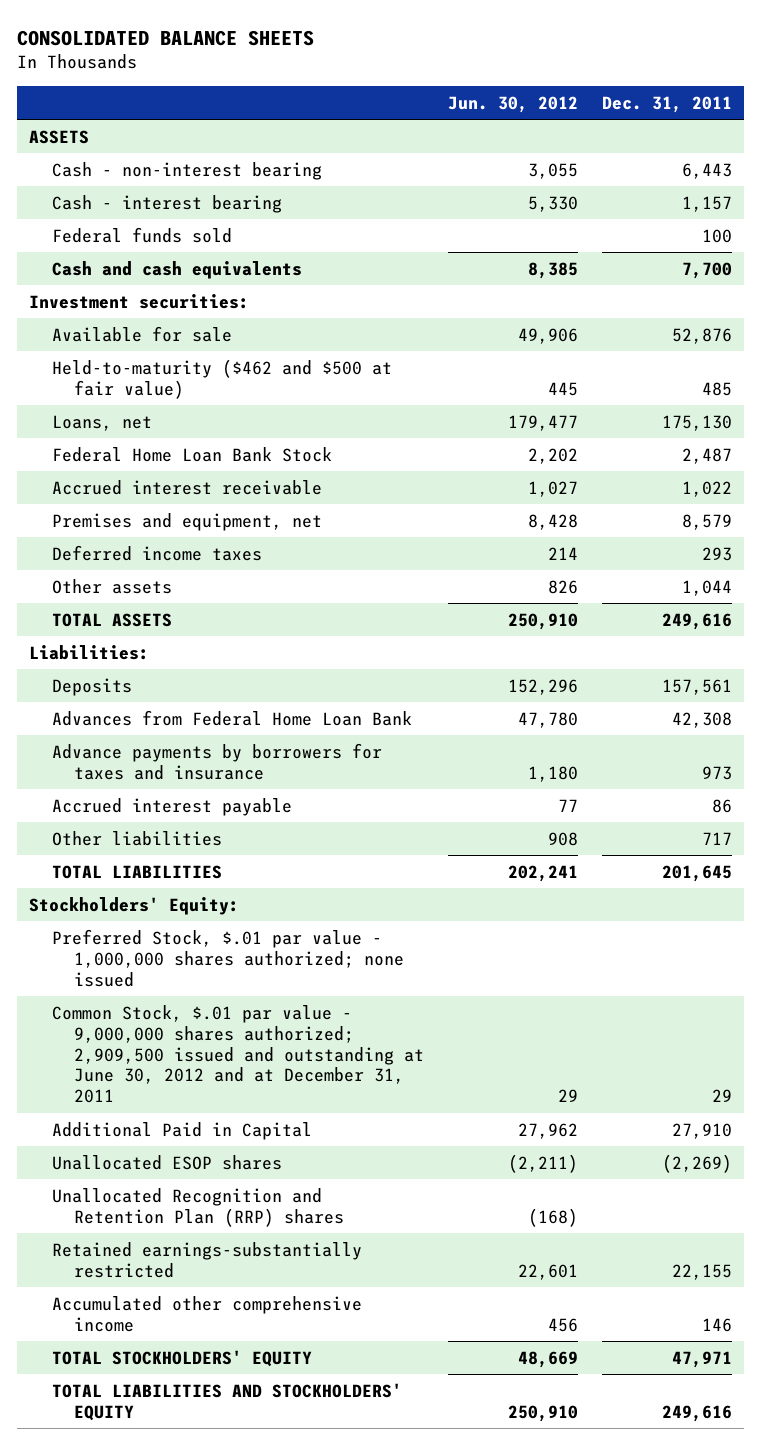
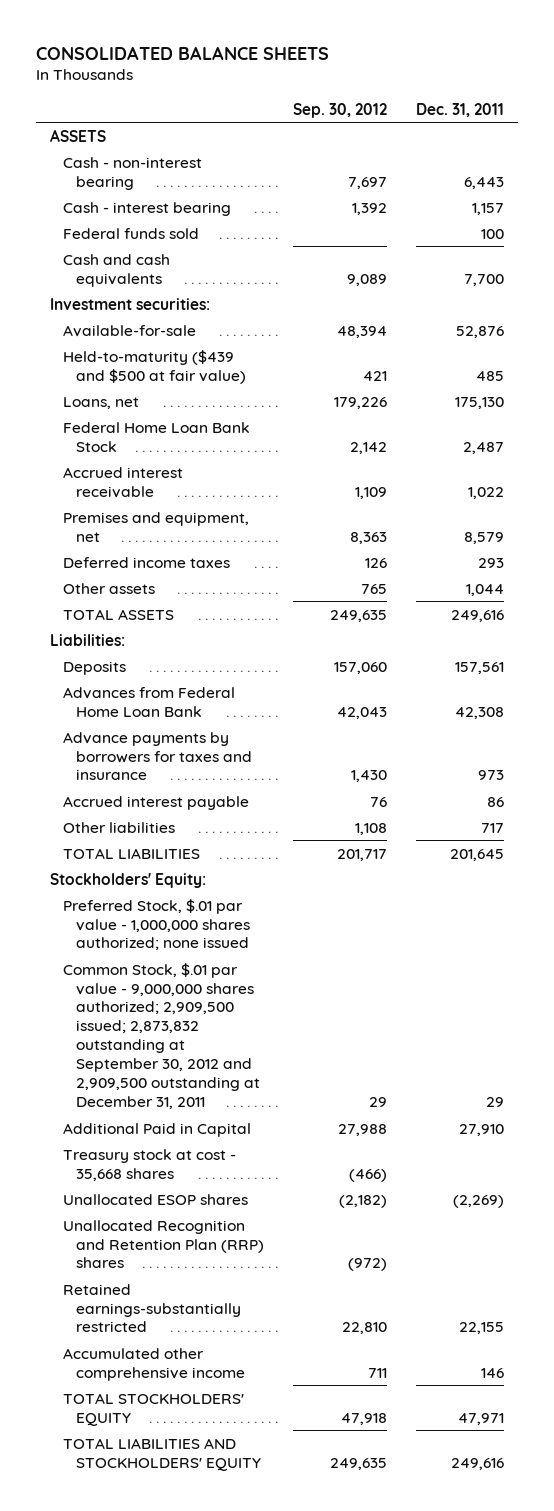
[447,95,578,113] Jun. 30, 2012 -> none
none -> [292,102,387,118] Sep. 30, 2012
[51,325,232,342] Available for sale -> [62,324,196,337] Available-for-sale
[51,358,392,399] Held-to-maturity ($462 and $500 at fair value) -> [62,349,246,384] Held-to-maturity ($439 and $500 at fair value)
[51,1004,425,1104] Common Stock, $.01 par value - 9,000,000 shares authorized; 2,909,500 issued and outstanding at June 30, 2012 and at December 31, 2011 -> [62,962,260,1110] Common Stock, $.01 par value - 9,000,000 shares authorized; 2,909,500 issued; 2,873,832 outstanding at September 30, 2012 and 2,909,500 outstanding at December 31, 2011
none -> [62,1148,236,1181] Treasury stock at cost - 35,668 shares

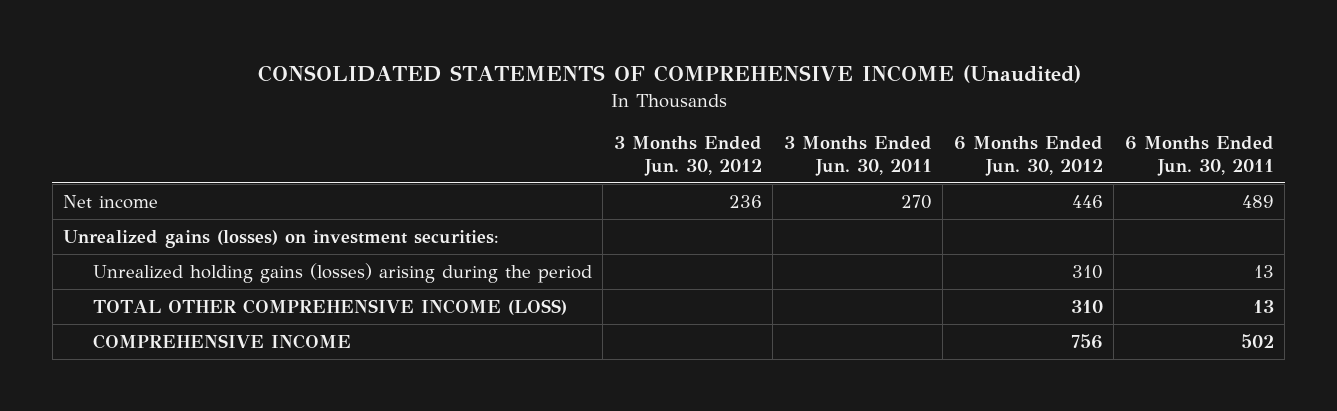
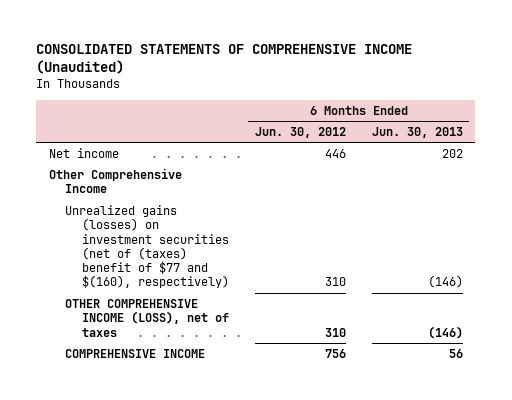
[613,136,762,176] 3 Months Ended Jun. 30, 2012 -> none
[783,136,932,176] 3 Months Ended Jun. 30, 2011 -> none
[1124,136,1274,176] 6 Months Ended Jun. 30, 2011 -> none
none -> [371,126,463,138] Jun. 30, 2013
[63,229,500,248] Unrealized gains (losses) on investment securities: -> [49,167,183,194] Other Comprehensive Income
[92,262,592,283] Unrealized holding gains (losses) arising during the period -> [65,204,229,289] Unrealized gains (losses) on investment securities (net of (taxes) benefit of $77 and $(160), respectively)
[92,298,567,315] TOTAL OTHER COMPREHENSIVE INCOME (LOSS) -> [65,298,229,337] OTHER COMPREHENSIVE INCOME (LOSS), net of taxes

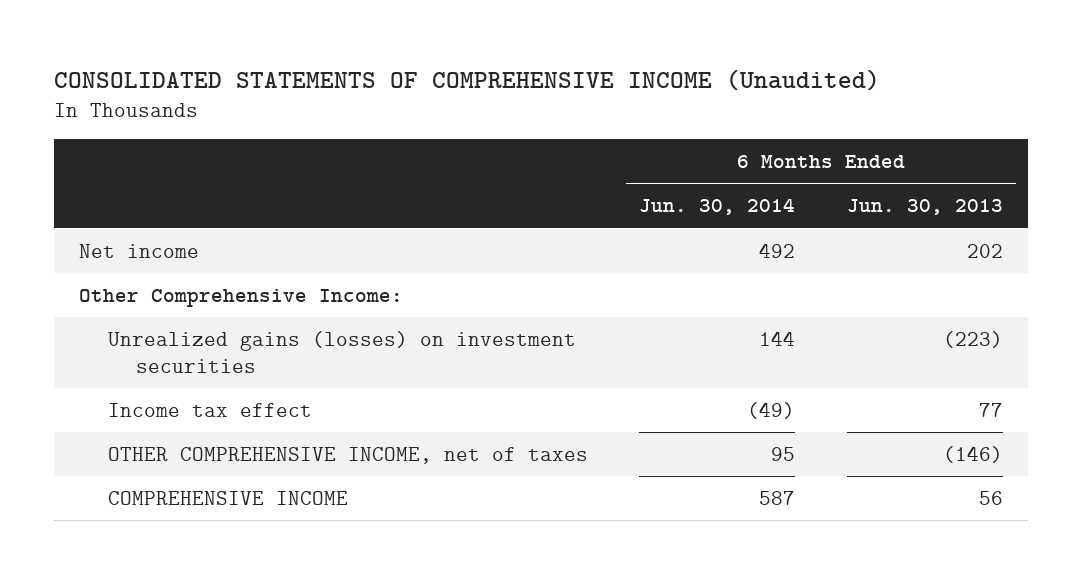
[254,126,346,138] Jun. 30, 2012 -> none
none -> [639,198,796,216] Jun. 30, 2014
[49,167,183,194] Other Comprehensive Income -> [79,288,404,307] Other Comprehensive Income:
[65,204,229,289] Unrealized gains (losses) on investment securities (net of (taxes) benefit of $77 and $(160), respectively) -> [107,330,576,373] Unrealized gains (losses) on investment securities
[427,275,463,289] (146) -> [942,330,1003,348] (223)
none -> [107,402,312,417] Income tax effect
[65,298,229,337] OTHER COMPREHENSIVE INCOME (LOSS), net of taxes -> [107,446,588,464] OTHER COMPREHENSIVE INCOME, net of taxes

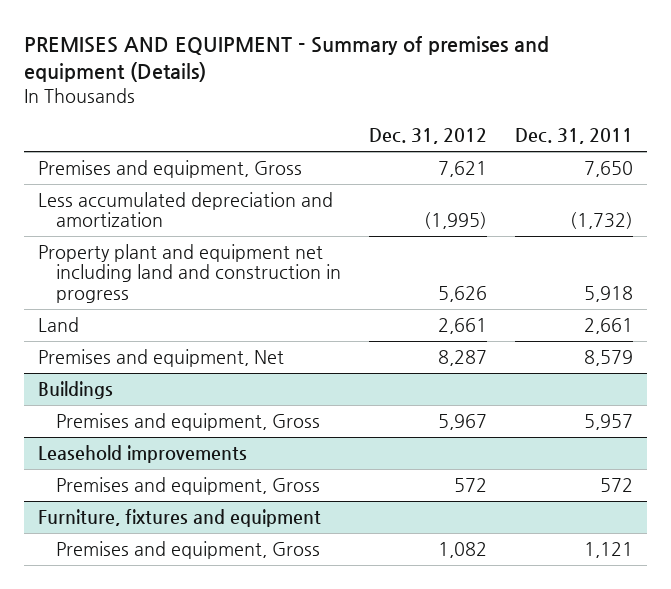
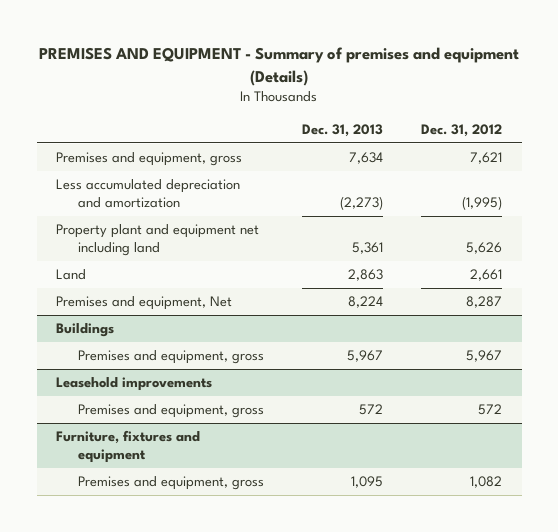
[515,128,634,145] Dec. 31, 2011 -> none
none -> [302,124,384,138] Dec. 31, 2013
[37,160,302,179] Premises and equipment, Gross -> [55,152,242,167] Premises and equipment, gross
[37,244,342,303] Property plant and equipment net including land and construction in progress -> [55,224,259,257] Property plant and equipment net including land
[56,413,321,432] Premises and equipment, Gross -> [78,350,265,365] Premises and equipment, gross
[56,477,321,496] Premises and equipment, Gross -> [78,404,265,419] Premises and equipment, gross
[56,541,321,560] Premises and equipment, Gross -> [78,476,265,491] Premises and equipment, gross

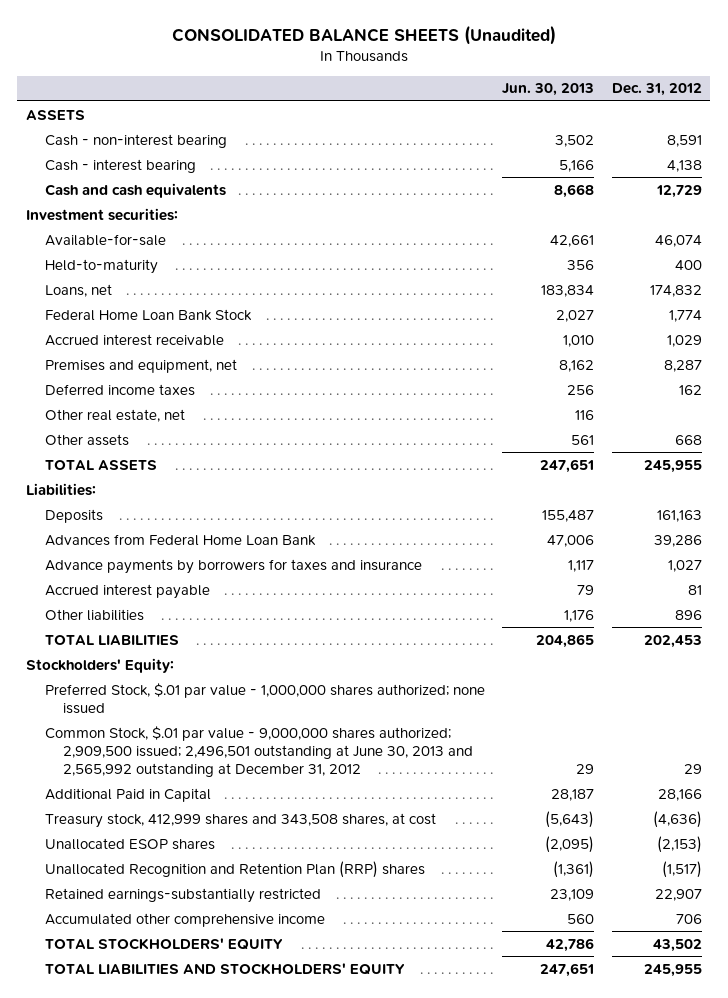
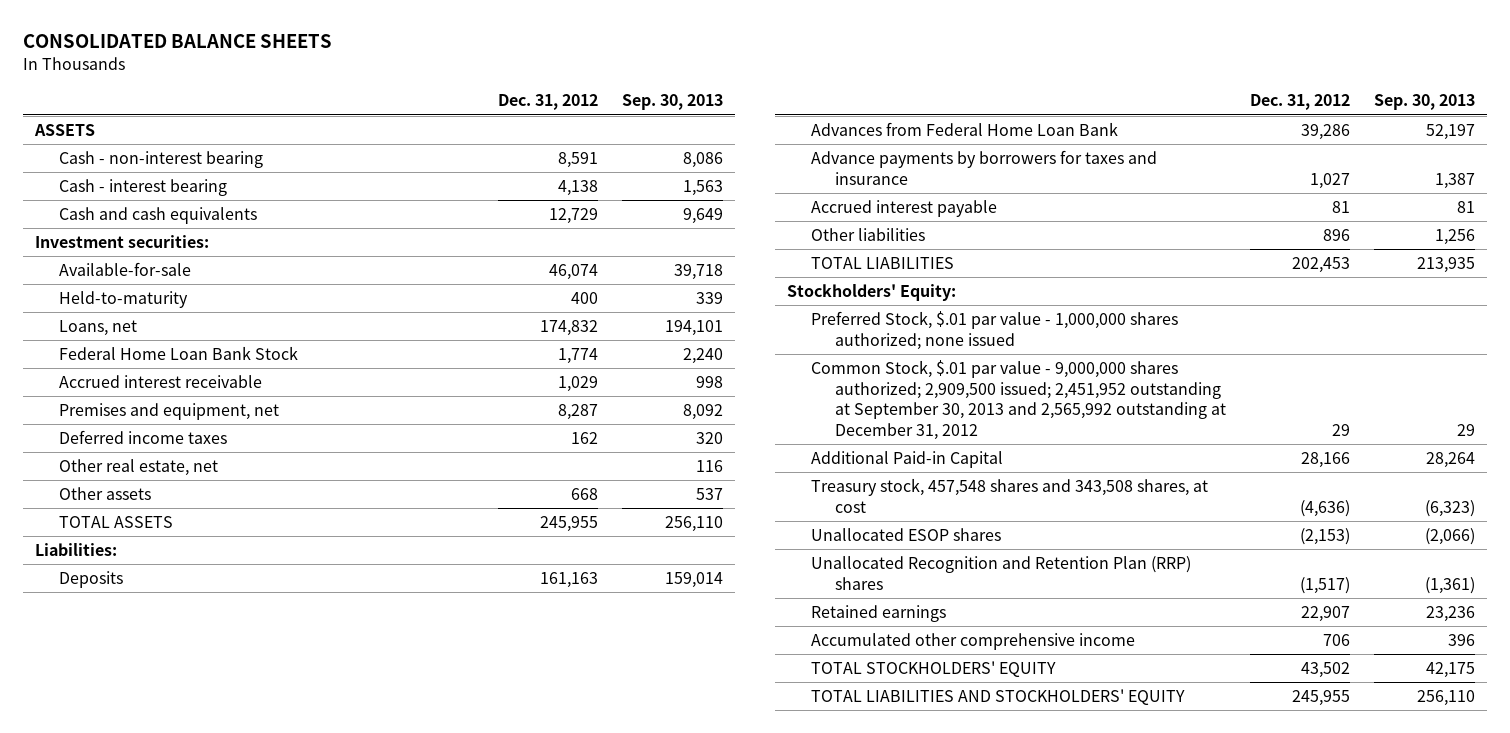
[171,24,556,45] CONSOLIDATED BALANCE SHEETS (Unaudited) -> [23,34,333,49] CONSOLIDATED BALANCE SHEETS
[502,83,595,97] Jun. 30, 2013 -> none
none -> [621,94,723,111] Sep. 30, 2013
[44,725,473,777] Common Stock, $.01 par value - 9,000,000 shares authorized; 2,909,500 issued; 2,496,501 outstanding at June 30, 2013 and 2,565,992 outstanding at December 31, 2012 -> [811,360,1226,441] Common Stock, $.01 par value - 9,000,000 shares authorized; 2,909,500 issued; 2,451,952 outstanding at September 30, 2013 and 2,565,992 outstanding at December 31, 2012
[44,787,211,802] Additional Paid in Capital -> [811,451,1004,469] Additional Paid-in Capital
[44,812,436,828] Treasury stock, 412,999 shares and 343,508 shares, at cost -> [811,478,1209,513] Treasury stock, 457,548 shares and 343,508 shares, at cost
[44,887,321,903] Retained earnings-substantially restricted -> [811,605,947,623] Retained earnings

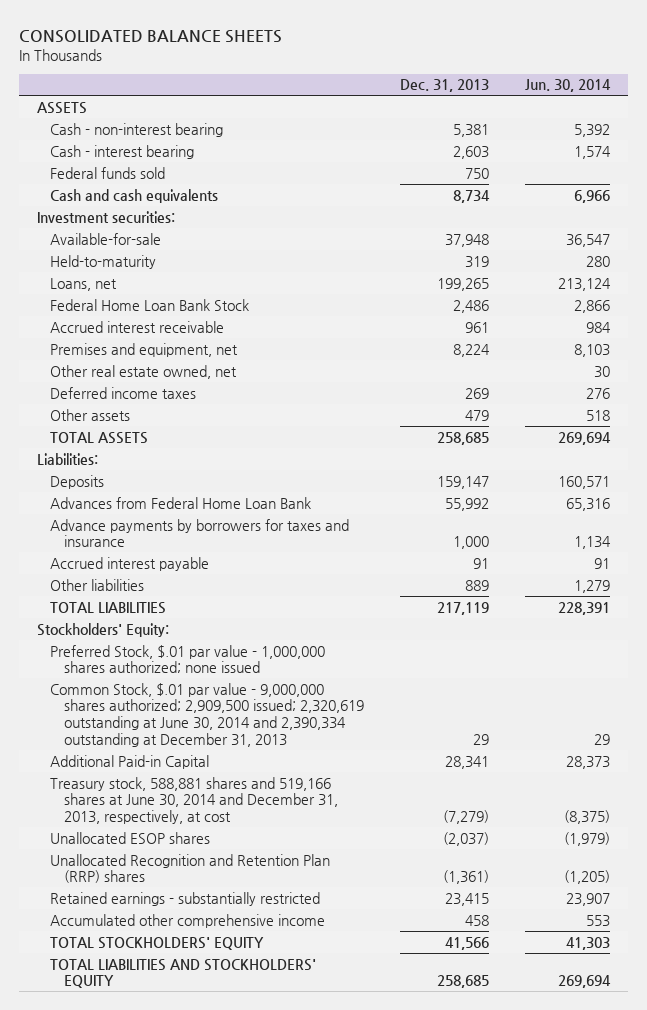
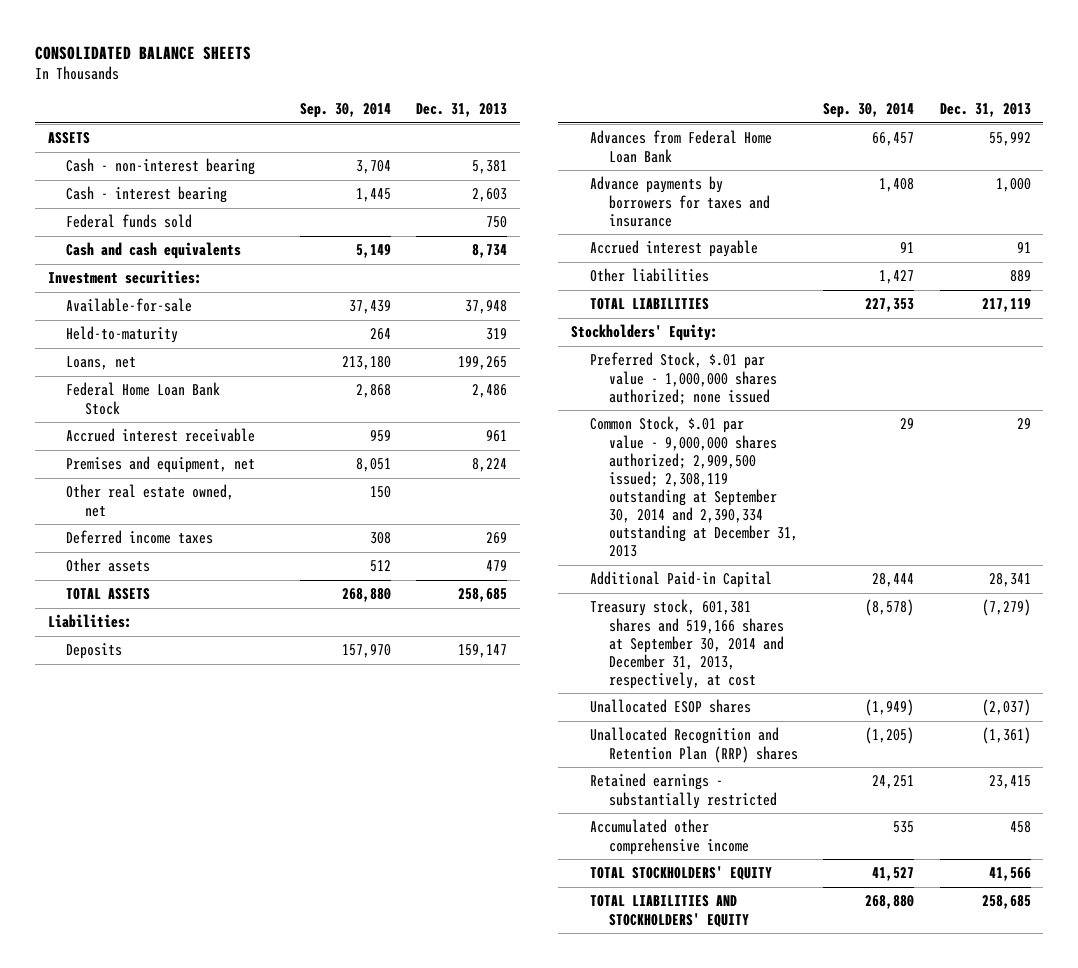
[524,79,611,93] Jun. 30, 2014 -> none
none -> [299,103,391,119] Sep. 30, 2014
[50,682,364,747] Common Stock, $.01 par value - 9,000,000 shares authorized; 2,909,500 issued; 2,320,619 outstanding at June 30, 2014 and 2,390,334 outstanding at December 31, 2013 -> [589,416,798,557] Common Stock, $.01 par value - 9,000,000 shares authorized; 2,909,500 issued; 2,308,119 outstanding at September 30, 2014 and 2,390,334 outstanding at December 31, 2013
[50,776,338,825] Treasury stock, 588,881 shares and 519,166 shares at June 30, 2014 and December 31, 2013, respectively, at cost -> [589,599,784,689] Treasury stock, 601,381 shares and 519,166 shares at September 30, 2014 and December 31, 2013, respectively, at cost

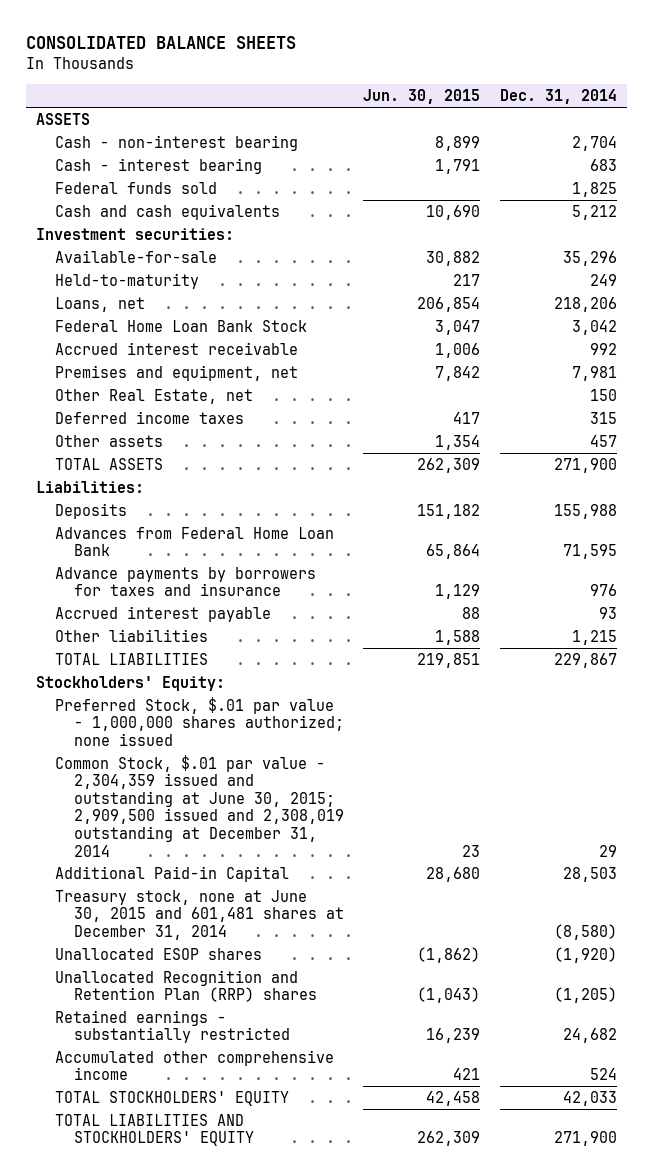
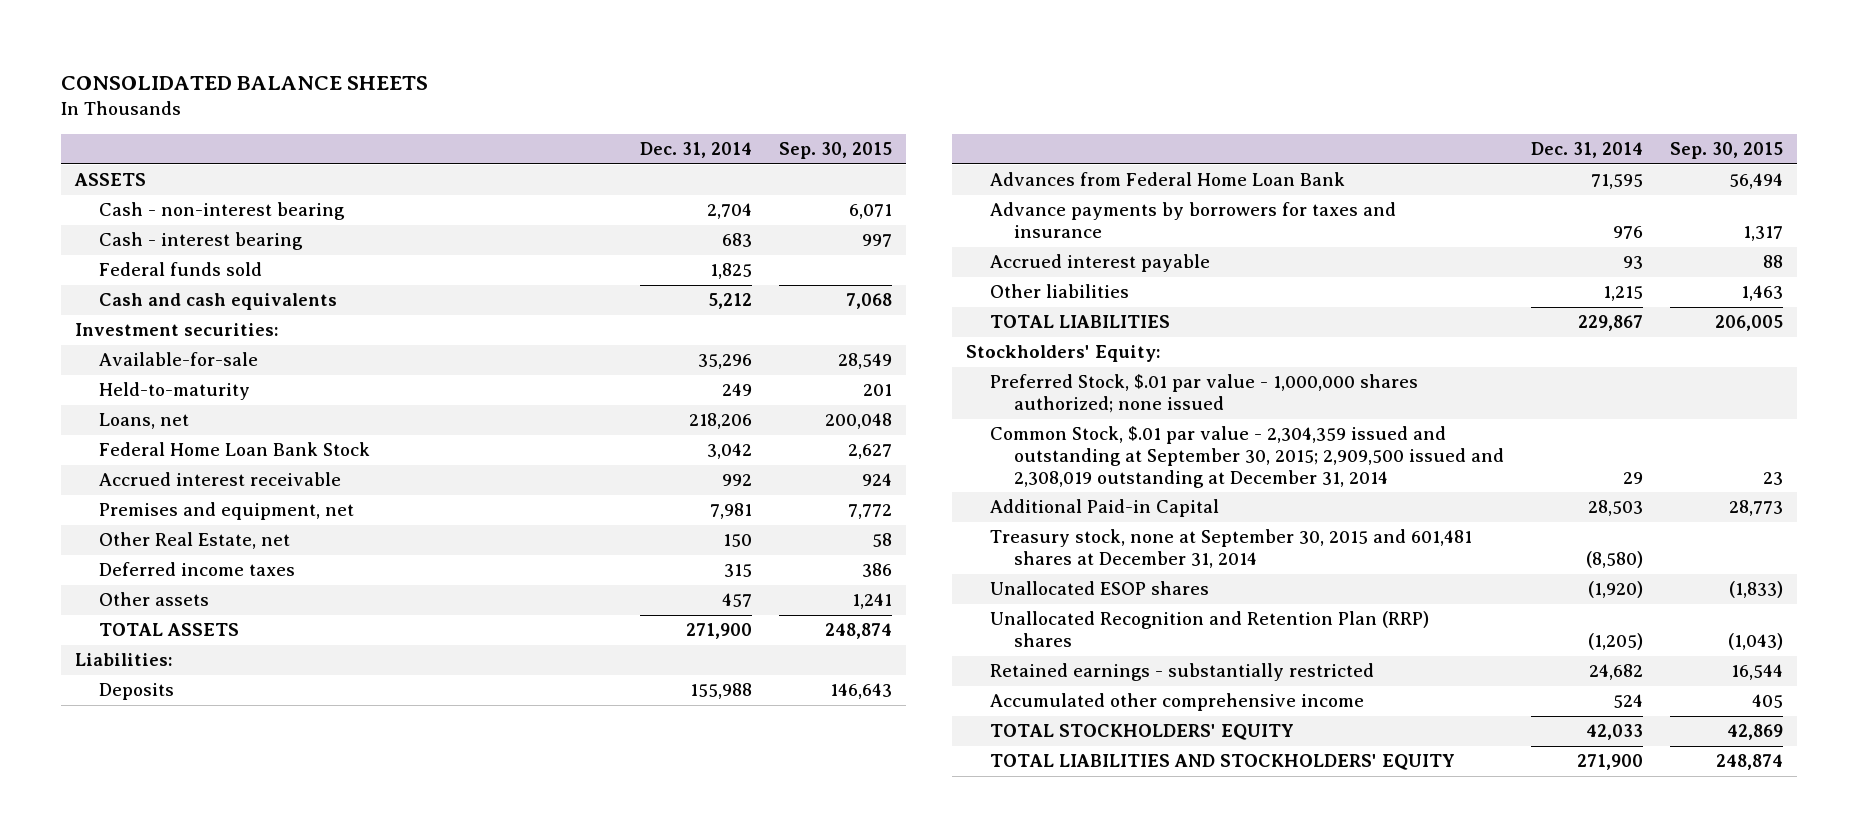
[363,89,481,105] Jun. 30, 2015 -> none
none -> [779,142,893,160] Sep. 30, 2015
[54,754,344,857] Common Stock, $.01 par value - 2,304,359 issued and outstanding at June 30, 2015; 2,909,500 issued and 2,308,019 outstanding at December 31, 2014 -> [989,426,1504,488] Common Stock, $.01 par value - 2,304,359 issued and outstanding at September 30, 2015; 2,909,500 issued and 2,308,019 outstanding at December 31, 2014
[54,889,344,940] Treasury stock, none at June 30, 2015 and 601,481 shares at December 31, 2014 -> [989,529,1472,568] Treasury stock, none at September 30, 2015 and 601,481 shares at December 31, 2014

